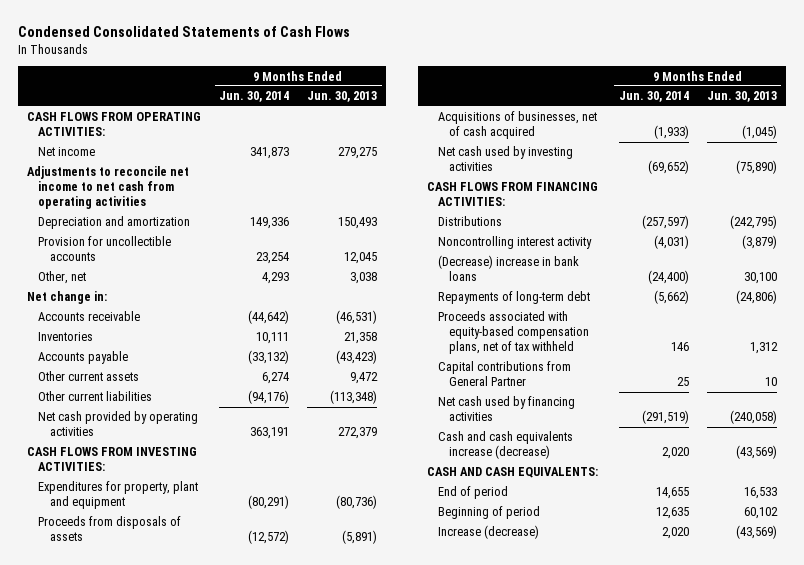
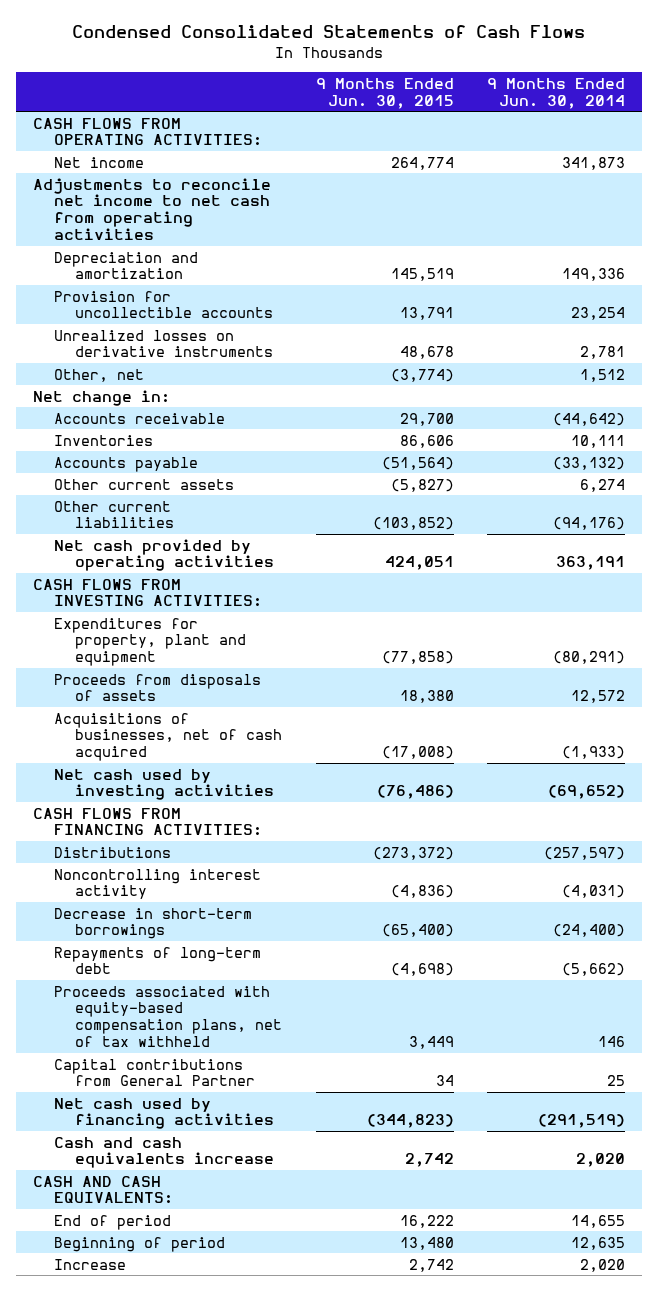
[307,91,378,103] Jun. 30, 2013 -> none
none -> [315,77,454,109] 9 Months Ended Jun. 30, 2015
none -> [53,329,274,358] Unrealized losses on derivative instruments
[262,272,290,285] 4,293 -> [580,368,626,382] 1,512
[248,530,290,545] (12,572) -> [571,690,626,704] 12,572
[437,255,579,282] (Decrease) increase in bank loans -> [53,907,252,940] Decrease in short-term borrowings
[437,431,573,460] Cash and cash equivalents increase (decrease) -> [53,1136,275,1169] Cash and cash equivalents increase
[437,525,539,540] Increase (decrease) -> [53,1258,126,1270] Increase

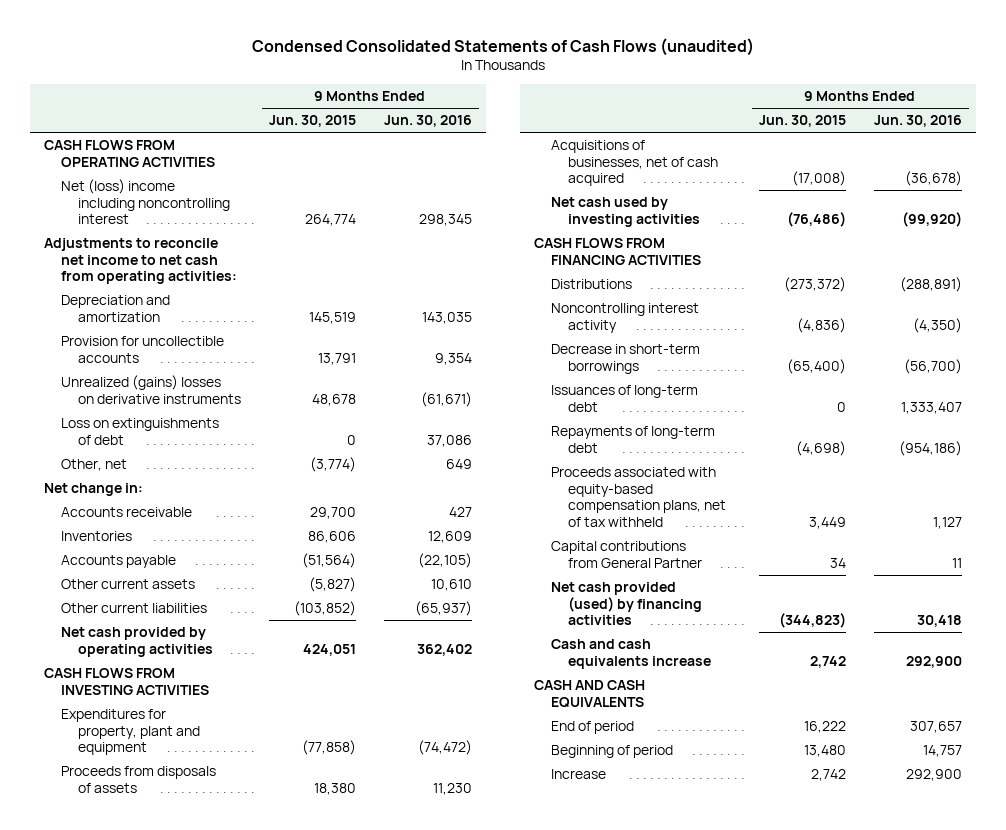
[71,25,585,39] Condensed Consolidated Statements of Cash Flows -> [252,37,755,56] Condensed Consolidated Statements of Cash Flows (unaudited)
[487,77,626,109] 9 Months Ended Jun. 30, 2014 -> none
none -> [383,115,472,128] Jun. 30, 2016
[32,117,262,147] CASH FLOWS FROM OPERATING ACTIVITIES: -> [44,140,216,167] CASH FLOWS FROM OPERATING ACTIVITIES
[53,156,144,168] Net income -> [61,179,230,225] Net (loss) income including noncontrolling interest
[32,177,271,241] Adjustments to reconcile net income to net cash from operating activities -> [44,238,238,285] Adjustments to reconcile net income to net cash from operating activities:
[53,329,274,358] Unrealized losses on derivative instruments -> [61,375,241,404] Unrealized (gains) losses on derivative instruments
none -> [61,418,220,445] Loss on extinguishments of debt
[32,578,262,608] CASH FLOWS FROM INVESTING ACTIVITIES: -> [44,668,210,695] CASH FLOWS FROM INVESTING ACTIVITIES
[32,807,262,837] CASH FLOWS FROM FINANCING ACTIVITIES: -> [534,238,702,265] CASH FLOWS FROM FINANCING ACTIVITIES
none -> [551,385,699,412] Issuances of long-term debt
[53,1097,275,1130] Net cash used by financing activities -> [551,582,702,626] Net cash provided (used) by financing activities
[32,1175,173,1205] CASH AND CASH EQUIVALENTS: -> [534,680,646,708] CASH AND CASH EQUIVALENTS

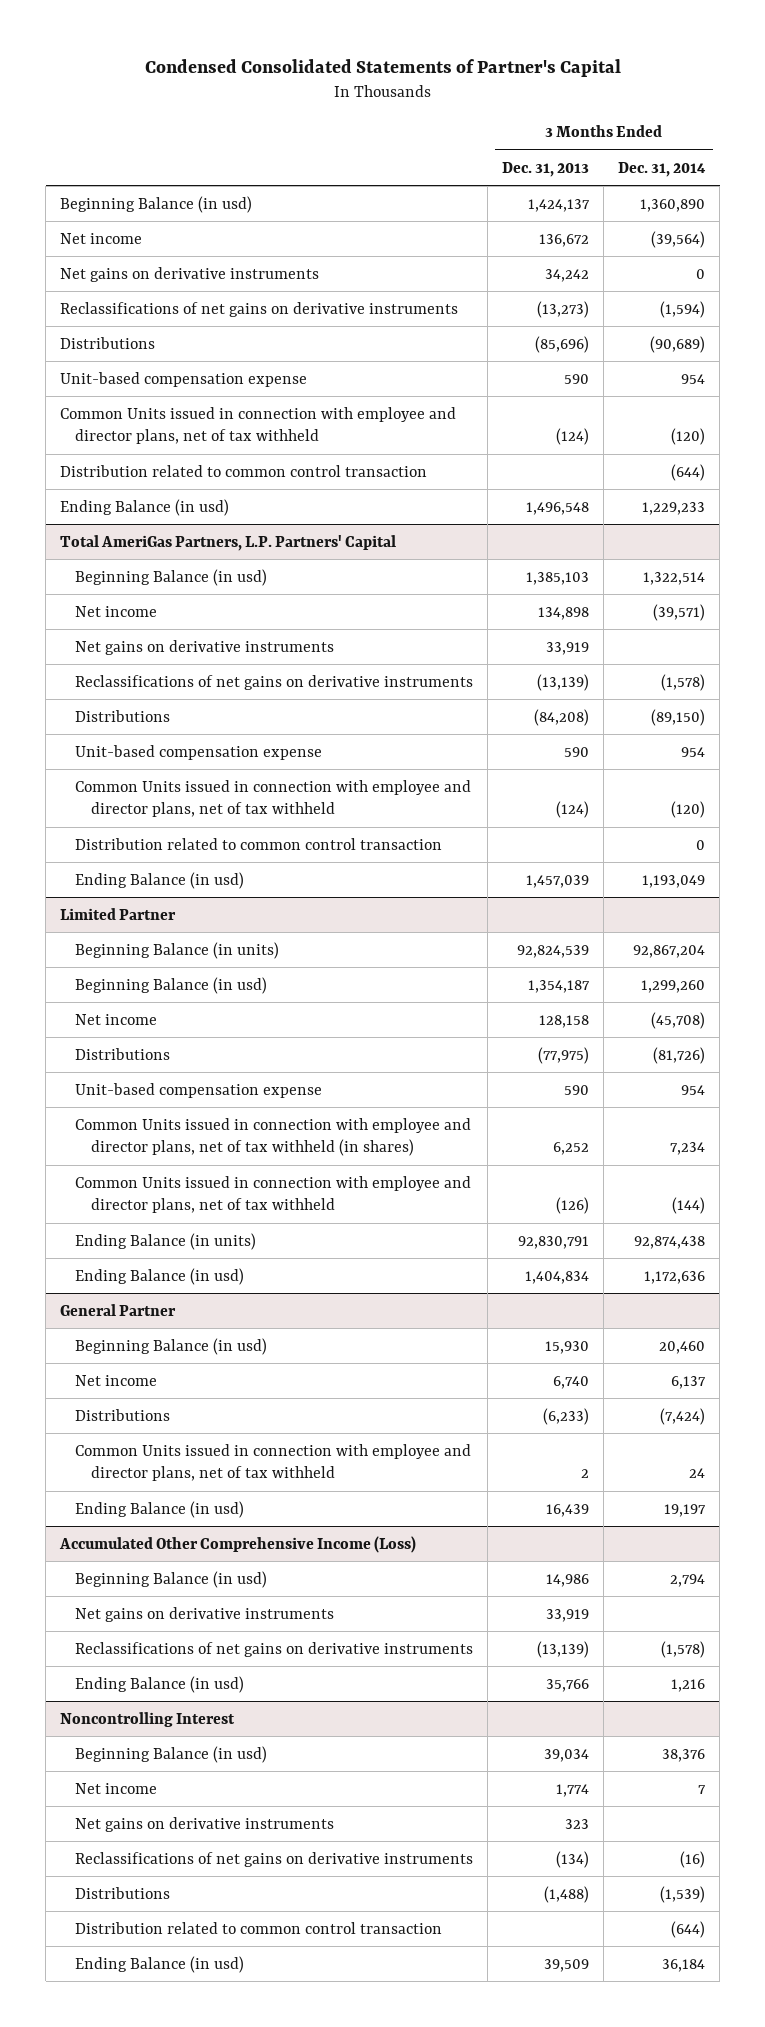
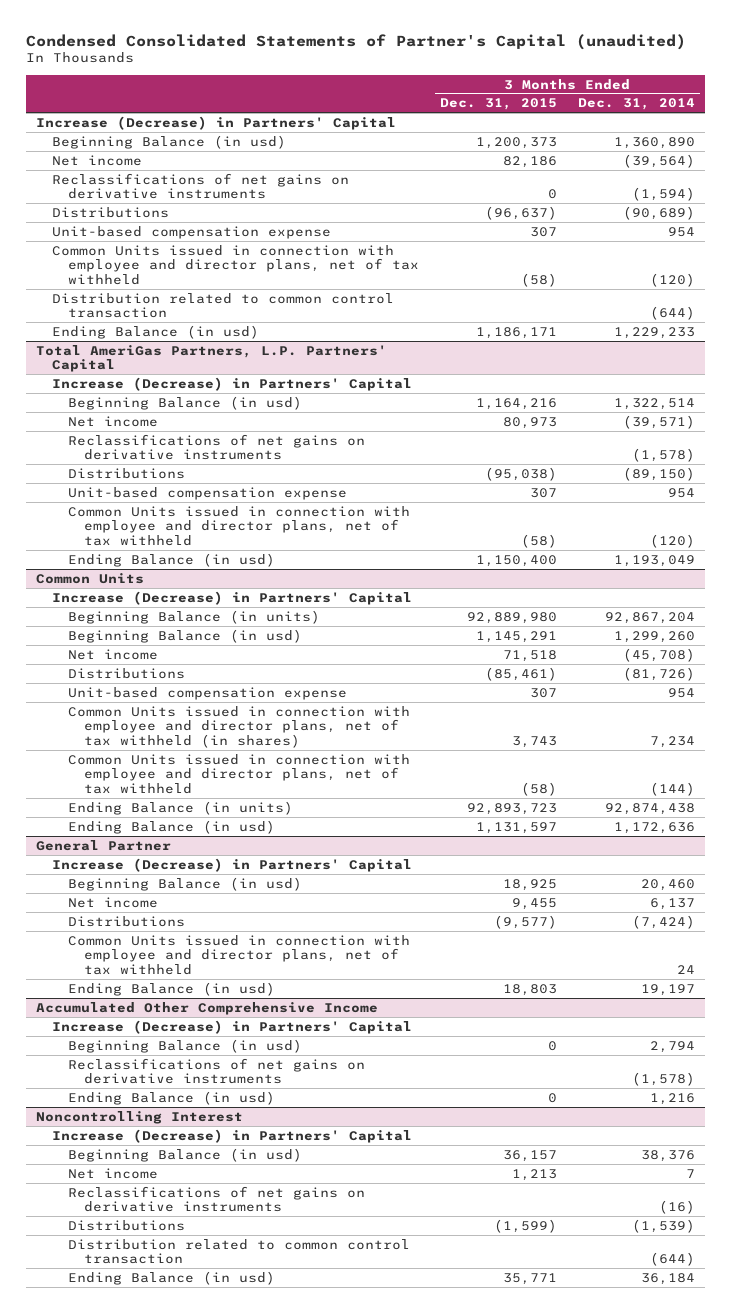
[144,59,621,78] Condensed Consolidated Statements of Partner's Capital -> [26,33,687,50] Condensed Consolidated Statements of Partner's Capital (unaudited)
[502,161,590,177] Dec. 31, 2013 -> none
none -> [439,98,557,111] Dec. 31, 2015
none -> [36,115,397,130] Increase (Decrease) in Partners' Capital
[59,266,319,282] Net gains on derivative instruments -> none
none -> [52,376,413,391] Increase (Decrease) in Partners' Capital
[75,639,335,655] Net gains on derivative instruments -> none
[75,837,443,850] Distribution related to common control transaction -> none
[59,907,176,920] Limited Partner -> [36,572,145,584] Common Units
none -> [52,590,413,605] Increase (Decrease) in Partners' Capital
none -> [52,857,413,872] Increase (Decrease) in Partners' Capital
[58,1535,416,1553] Accumulated Other Comprehensive Income (Loss) -> [36,1001,379,1015] Accumulated Other Comprehensive Income
none -> [52,1019,413,1034] Increase (Decrease) in Partners' Capital
[75,1606,335,1622] Net gains on derivative instruments -> none
none -> [52,1128,413,1143] Increase (Decrease) in Partners' Capital
[75,1816,335,1832] Net gains on derivative instruments -> none

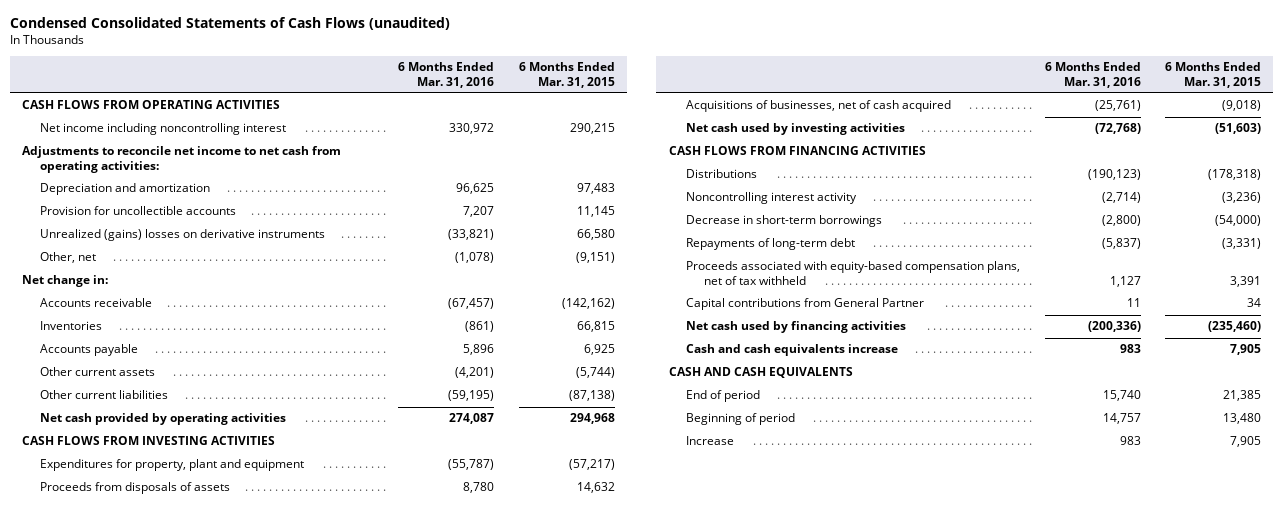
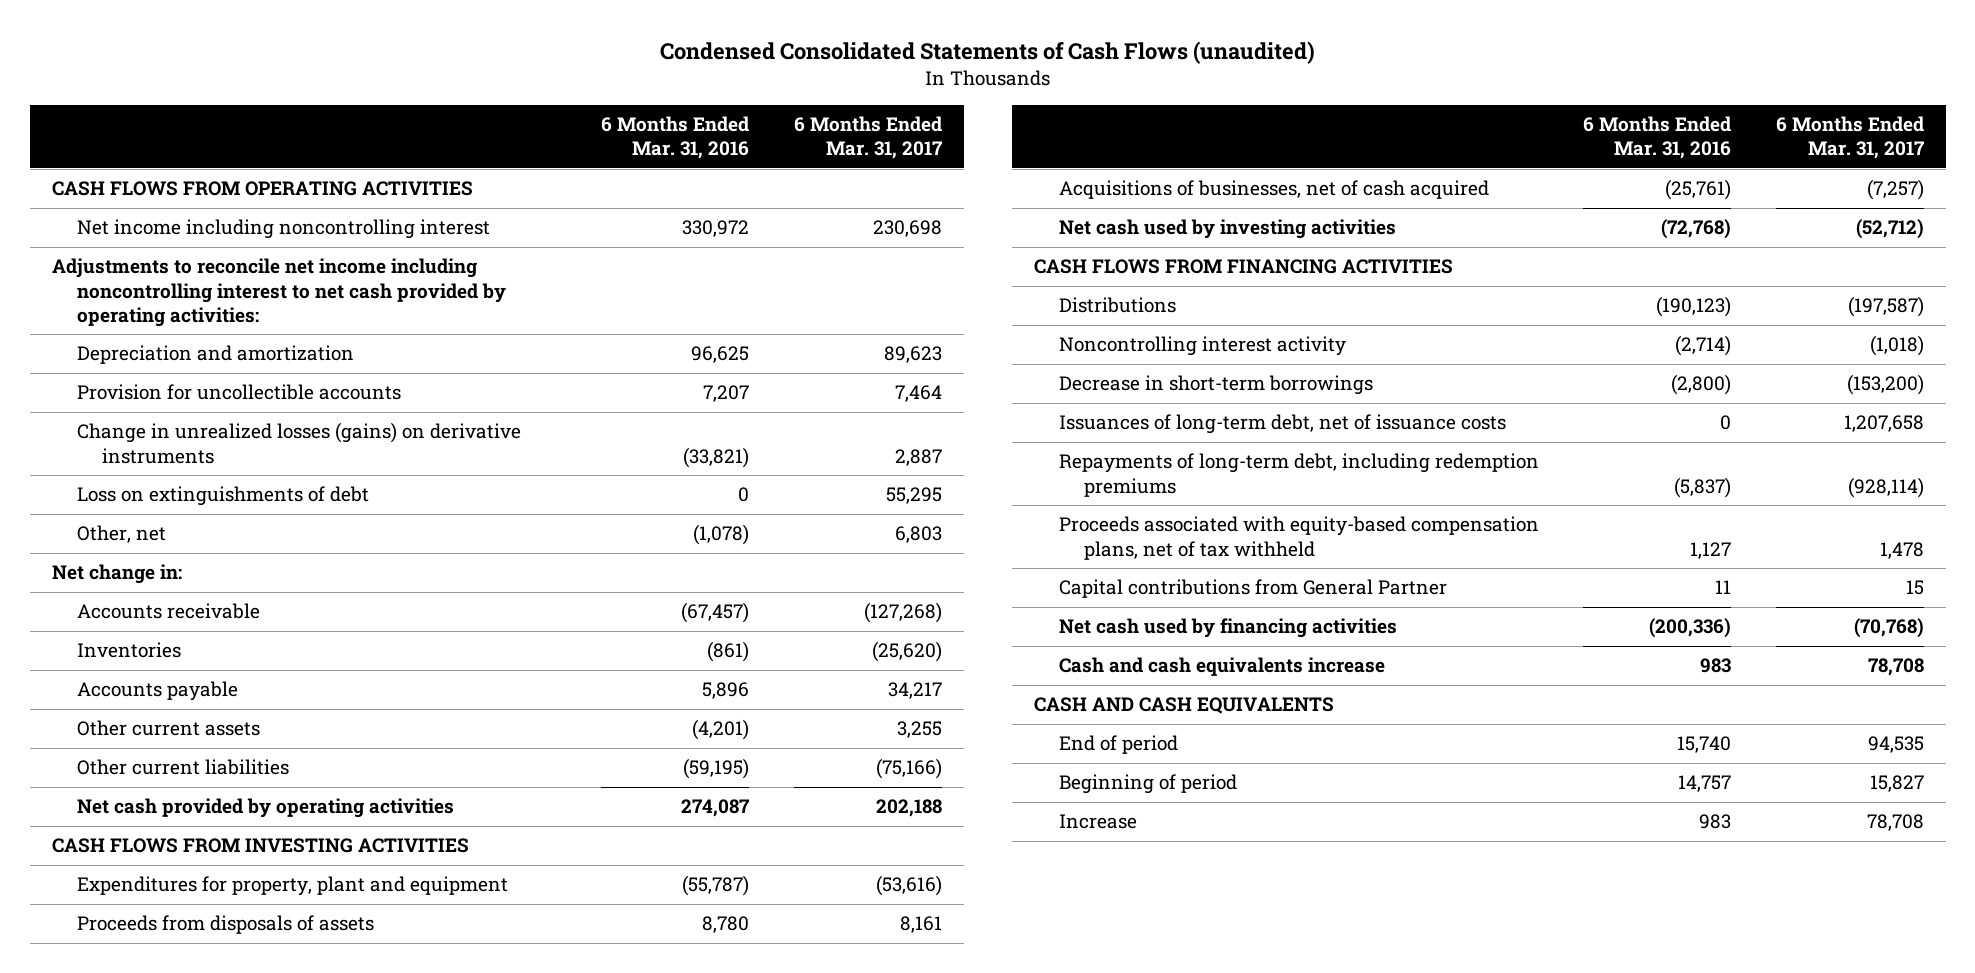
[518,62,615,88] 6 Months Ended Mar. 31, 2015 -> none
none -> [793,115,942,160] 6 Months Ended Mar. 31, 2017
[22,146,342,173] Adjustments to reconcile net income to net cash from operating activities: -> [51,258,506,328] Adjustments to reconcile net income including noncontrolling interest to net cash provided by operating activities:
[40,229,326,242] Unrealized (gains) losses on derivative instruments -> [76,422,521,464] Change in unrealized losses (gains) on derivative instruments
none -> [76,486,369,507] Loss on extinguishments of debt
none -> [1058,414,1506,435] Issuances of long-term debt, net of issuance costs
[686,238,856,251] Repayments of long-term debt -> [1058,453,1539,497] Repayments of long-term debt, including redemption premiums

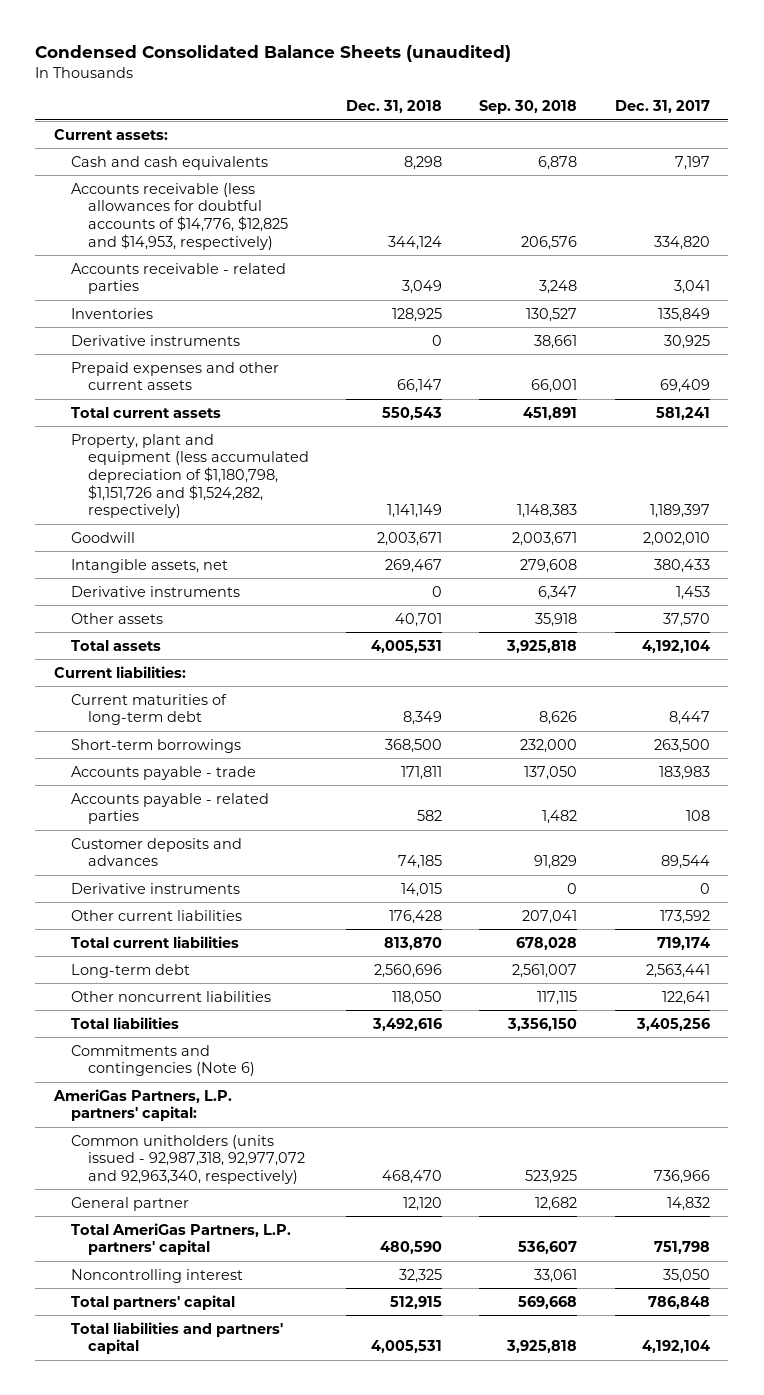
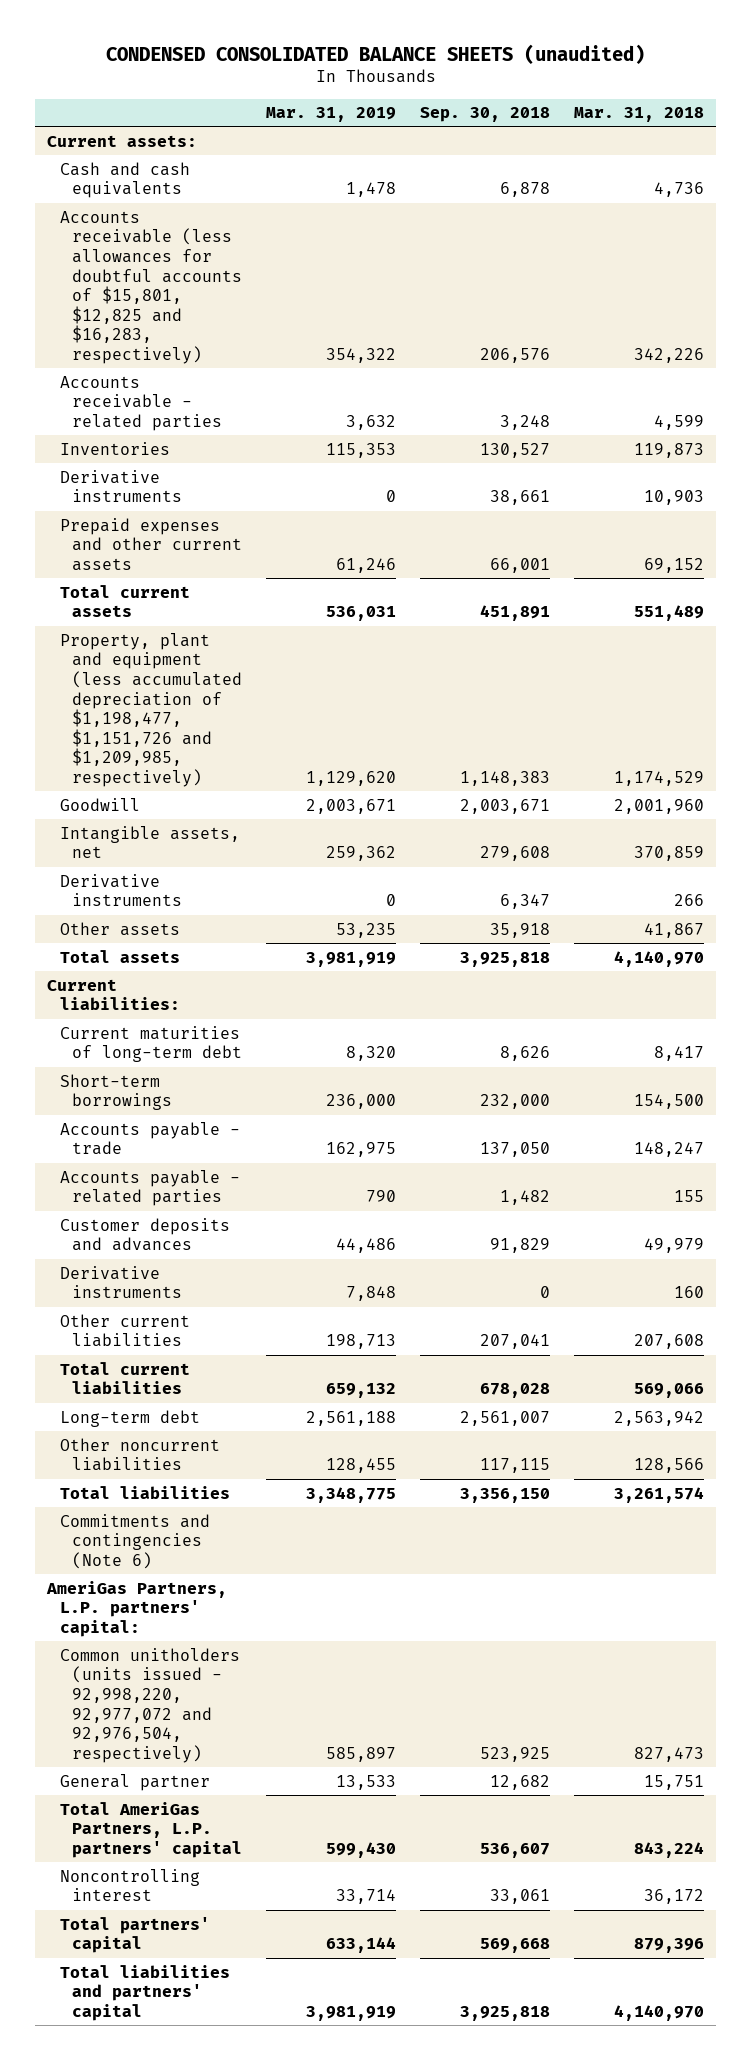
[35,44,512,62] Condensed Consolidated Balance Sheets (unaudited) -> [105,43,645,64] CONDENSED CONSOLIDATED BALANCE SHEETS (unaudited)
[346,100,443,114] Dec. 31, 2018 -> none
[614,100,710,114] Dec. 31, 2017 -> none
none -> [265,107,396,123] Mar. 31, 2019
none -> [573,107,704,123] Mar. 31, 2018
[70,182,288,250] Accounts receivable (less allowances for doubtful accounts of $14,776, $12,825 and $14,953, respectively) -> [59,210,242,365] Accounts receivable (less allowances for doubtful accounts of $15,801, $12,825 and $16,283, respectively)
[70,433,309,519] Property, plant and equipment (less accumulated depreciation of $1,180,798, $1,151,726 and $1,524,282, respectively) -> [59,632,242,788] Property, plant and equipment (less accumulated depreciation of $1,198,477, $1,151,726 and $1,209,985, respectively)
[70,1134,305,1185] Common unitholders (units issued - 92,987,318, 92,977,072 and 92,963,340, respectively) -> [59,1647,240,1763] Common unitholders (units issued - 92,998,220, 92,977,072 and 92,976,504, respectively)

